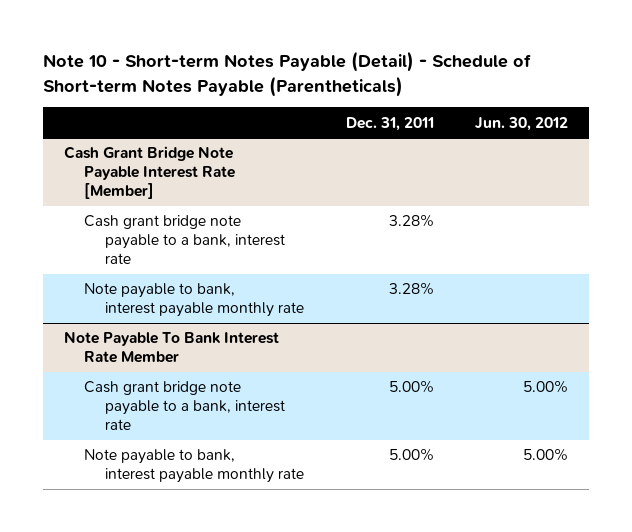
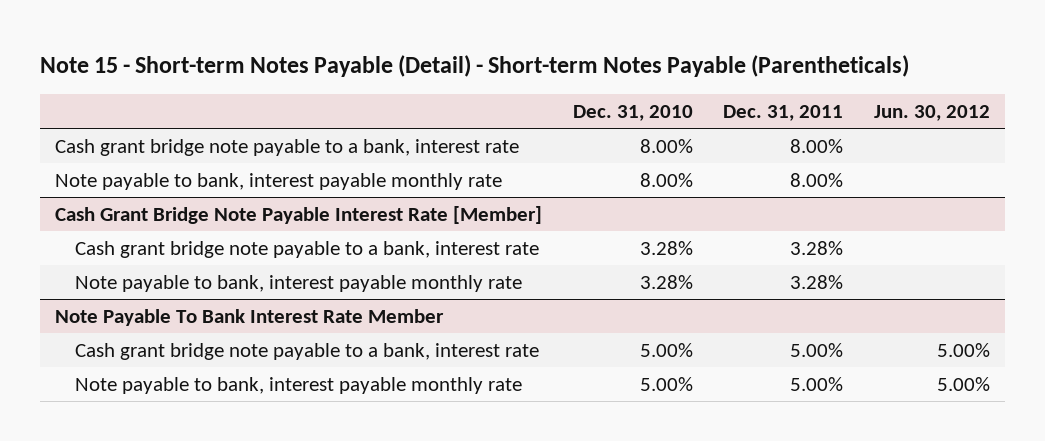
[42,51,531,97] Note 10 - Short-term Notes Payable (Detail) - Schedule of Short-term Notes Payable (Parentheticals) -> [40,54,910,77] Note 15 - Short-term Notes Payable (Detail) - Short-term Notes Payable (Parentheticals)
none -> [572,104,693,121] Dec. 31, 2010
none -> [55,139,520,157] Cash grant bridge note payable to a bank, interest rate
none -> [55,173,503,191] Note payable to bank, interest payable monthly rate

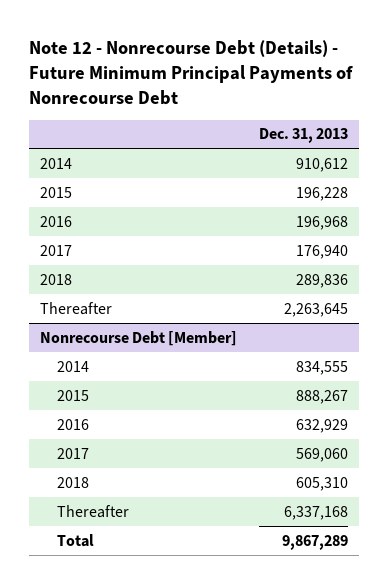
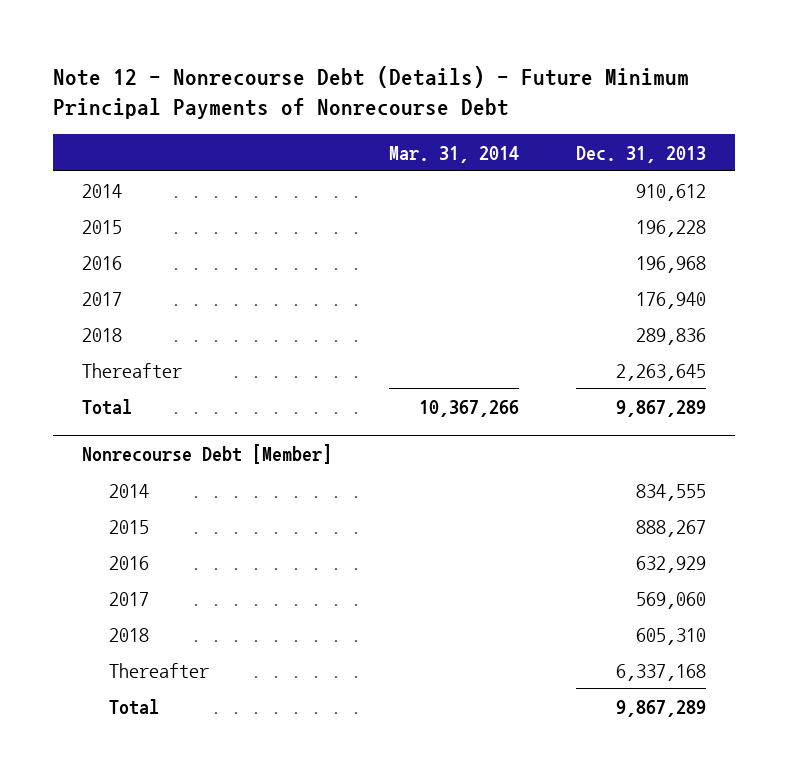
none -> [389,145,520,163] Mar. 31, 2014
none -> [81,398,132,415] Total

